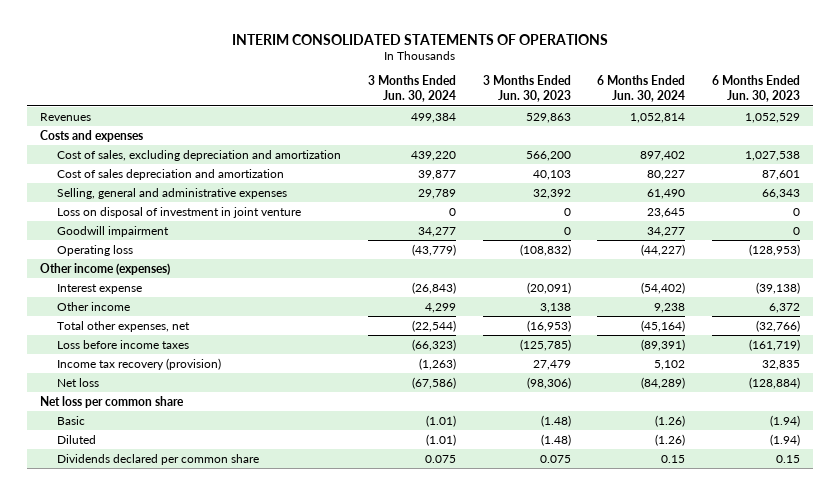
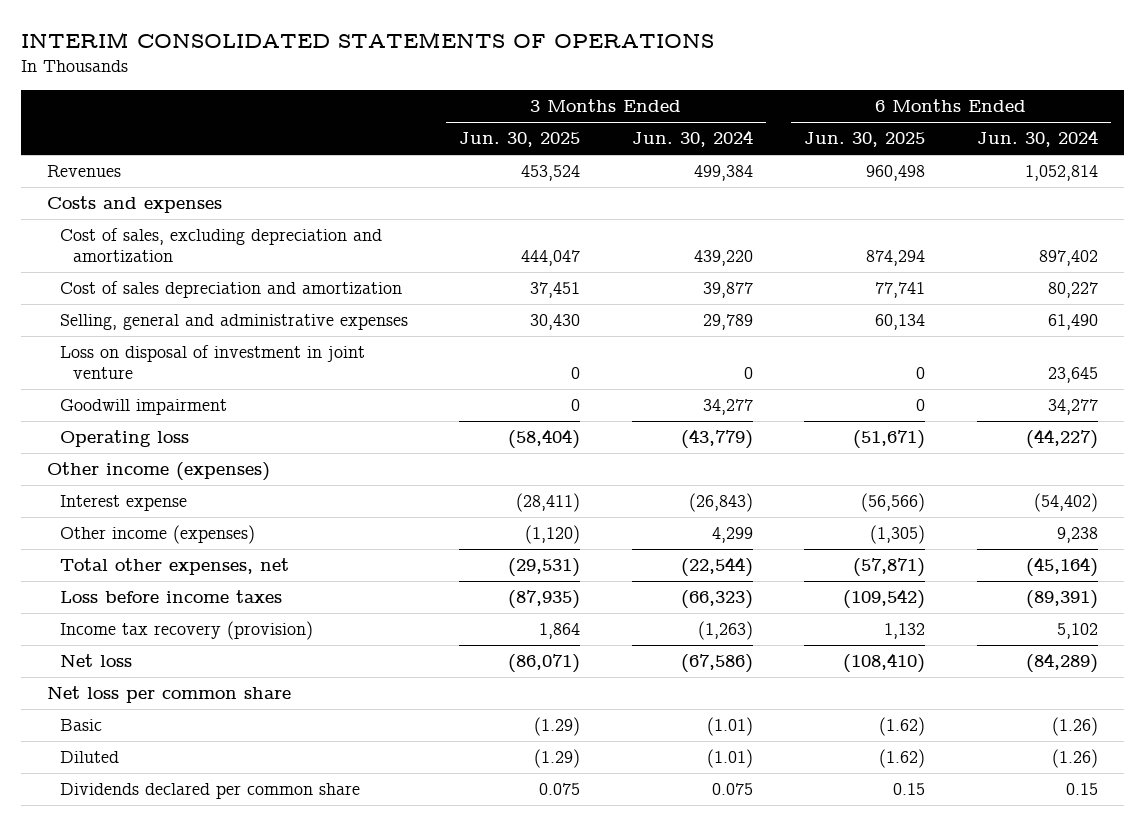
[482,75,571,103] 3 Months Ended Jun. 30, 2023 -> none
[711,75,800,103] 6 Months Ended Jun. 30, 2023 -> none
none -> [459,132,581,148] Jun. 30, 2025
none -> [804,132,926,148] Jun. 30, 2025
[57,301,131,311] Other income -> [59,525,255,545] Other income (expenses)

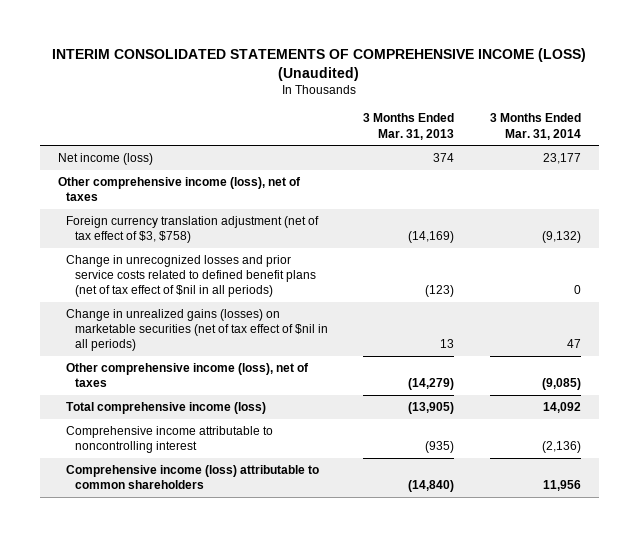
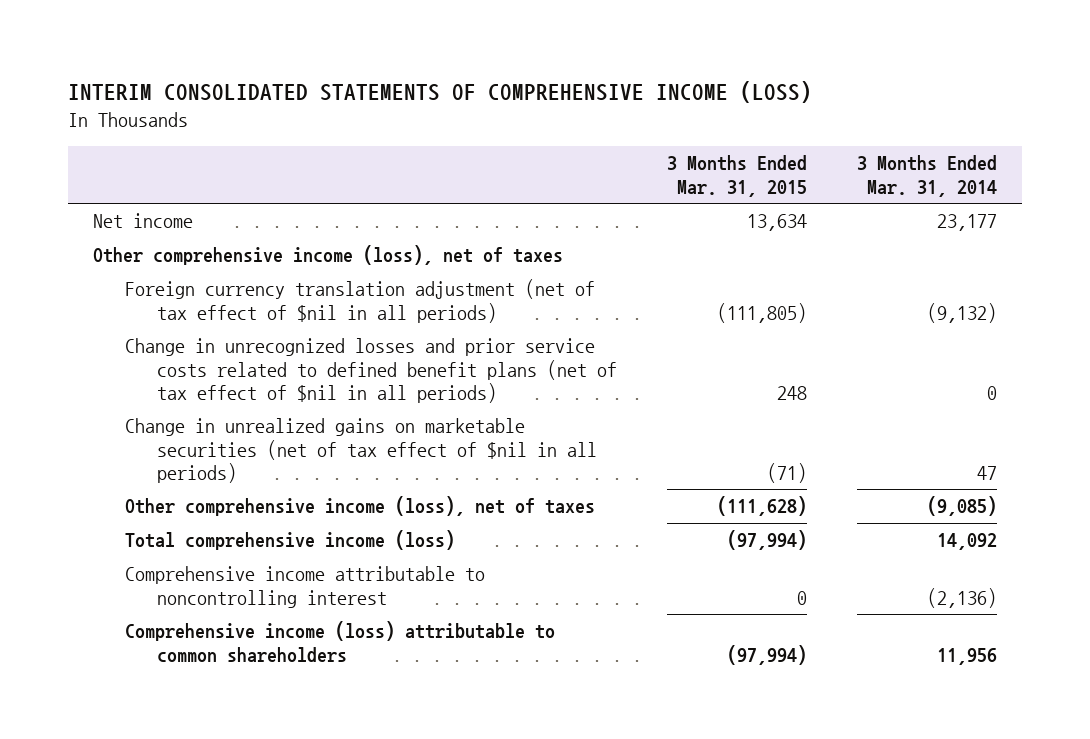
[52,47,587,81] INTERIM CONSOLIDATED STATEMENTS OF COMPREHENSIVE INCOME (LOSS) (Unaudited) -> [67,80,812,103] INTERIM CONSOLIDATED STATEMENTS OF COMPREHENSIVE INCOME (LOSS)
[363,113,455,140] 3 Months Ended Mar. 31, 2013 -> none
none -> [667,155,808,197] 3 Months Ended Mar. 31, 2015
[57,153,153,166] Net income (loss) -> [92,213,193,229] Net income
[66,216,320,244] Foreign currency translation adjustment (net of tax effect of $3, $758) -> [124,279,595,323] Foreign currency translation adjustment (net of tax effect of $nil in all periods)
[66,309,328,352] Change in unrealized gains (losses) on marketable securities (net of tax effect of $nil in all periods) -> [124,418,597,483] Change in unrealized gains on marketable securities (net of tax effect of $nil in all periods)

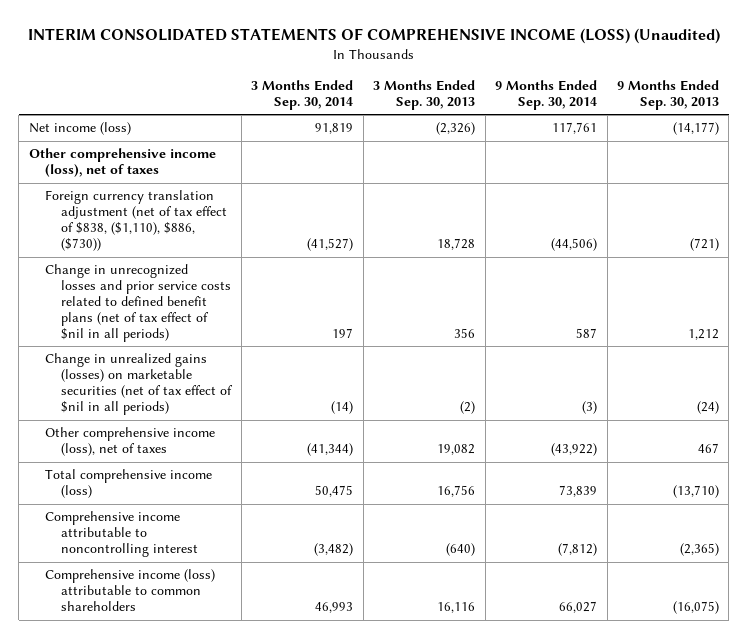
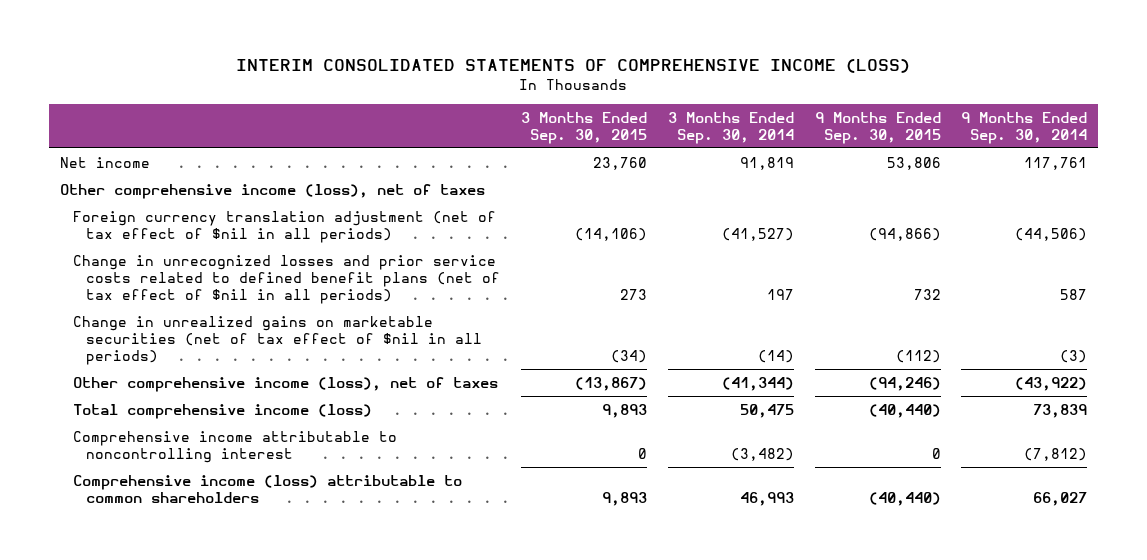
[27,28,720,45] INTERIM CONSOLIDATED STATEMENTS OF COMPREHENSIVE INCOME (LOSS) (Unaudited) -> [236,58,911,73] INTERIM CONSOLIDATED STATEMENTS OF COMPREHENSIVE INCOME (LOSS)
[373,80,476,110] 3 Months Ended Sep. 30, 2013 -> none
[617,80,720,110] 9 Months Ended Sep. 30, 2013 -> none
none -> [520,111,647,144] 3 Months Ended Sep. 30, 2015
none -> [814,111,941,144] 9 Months Ended Sep. 30, 2015
[28,122,131,136] Net income (loss) -> [59,156,150,168] Net income
[45,190,228,252] Foreign currency translation adjustment (net of tax effect of $838, ($1,110), $886, ($730)) -> [72,210,496,243] Foreign currency translation adjustment (net of tax effect of $nil in all periods)
[45,353,234,416] Change in unrealized gains (losses) on marketable securities (net of tax effect of $nil in all periods) -> [72,315,482,365] Change in unrealized gains on marketable securities (net of tax effect of $nil in all periods)

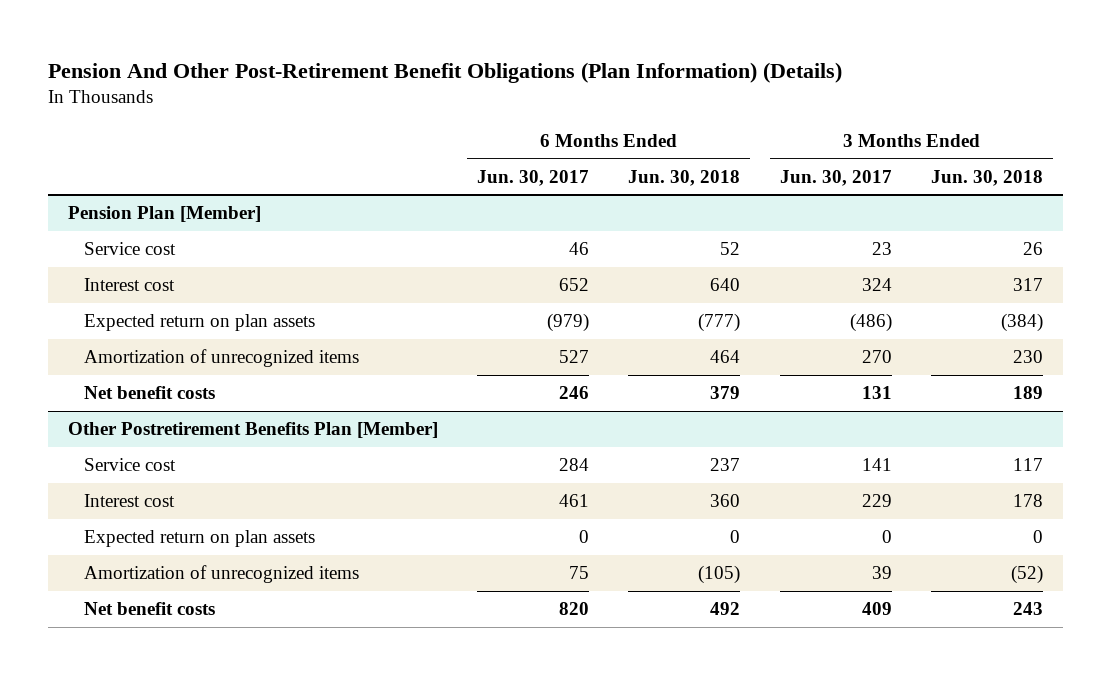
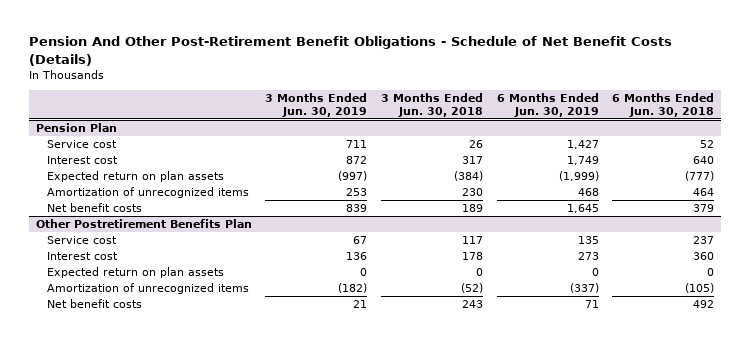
[47,61,842,83] Pension And Other Post-Retirement Benefit Obligations (Plan Information) (Details) -> [28,36,672,66] Pension And Other Post-Retirement Benefit Obligations - Schedule of Net Benefit Costs (Details)
[476,169,589,186] Jun. 30, 2017 -> none
[779,169,892,186] Jun. 30, 2017 -> none
none -> [265,92,368,117] 3 Months Ended Jun. 30, 2019
none -> [496,92,599,117] 6 Months Ended Jun. 30, 2019
[67,206,261,223] Pension Plan [Member] -> [35,123,117,133] Pension Plan
[67,422,438,439] Other Postretirement Benefits Plan [Member] -> [35,219,252,229] Other Postretirement Benefits Plan

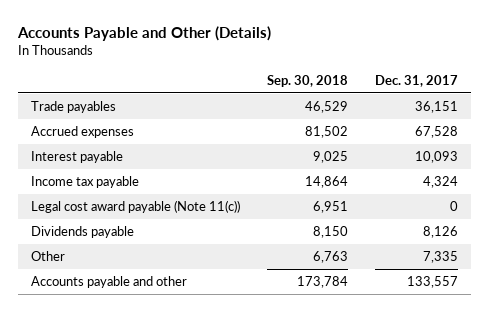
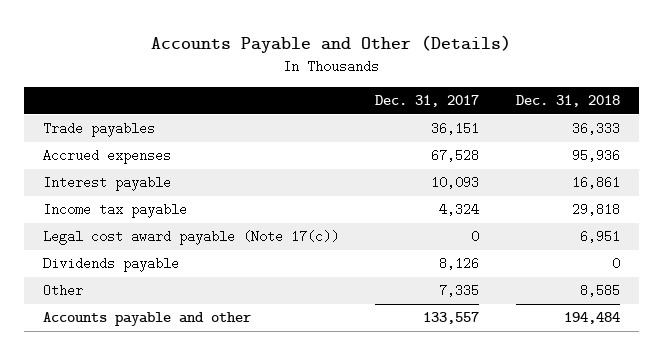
[266,75,348,88] Sep. 30, 2018 -> none
none -> [516,95,621,108] Dec. 31, 2018
[31,199,241,213] Legal cost award payable (Note 11(c)) -> [42,230,339,246] Legal cost award payable (Note 17(c))

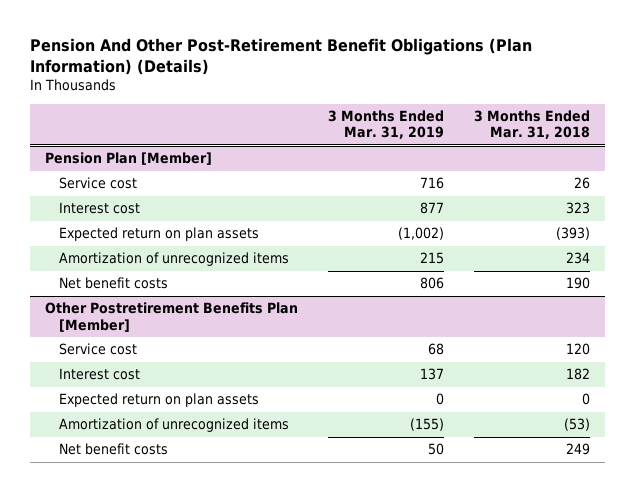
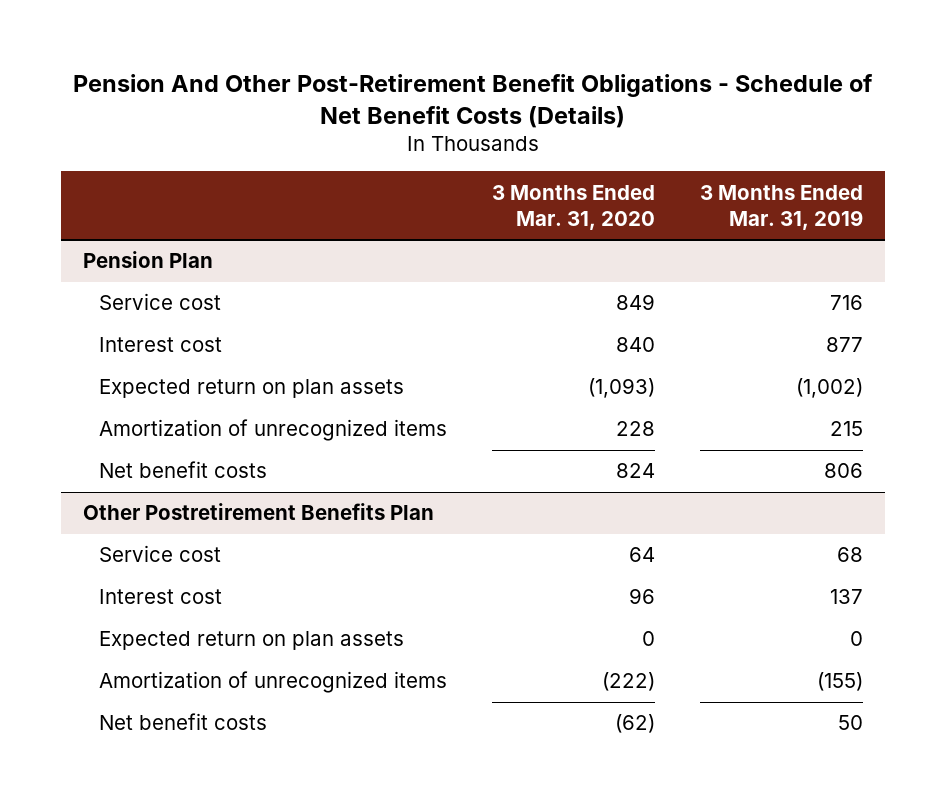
[30,38,533,76] Pension And Other Post-Retirement Benefit Obligations (Plan Information) (Details) -> [73,74,874,128] Pension And Other Post-Retirement Benefit Obligations - Schedule of Net Benefit Costs (Details)
[473,109,590,140] 3 Months Ended Mar. 31, 2018 -> none
none -> [491,184,655,230] 3 Months Ended Mar. 31, 2020
[45,152,213,166] Pension Plan [Member] -> [83,251,214,269] Pension Plan
[45,302,299,332] Other Postretirement Benefits Plan [Member] -> [83,503,435,521] Other Postretirement Benefits Plan

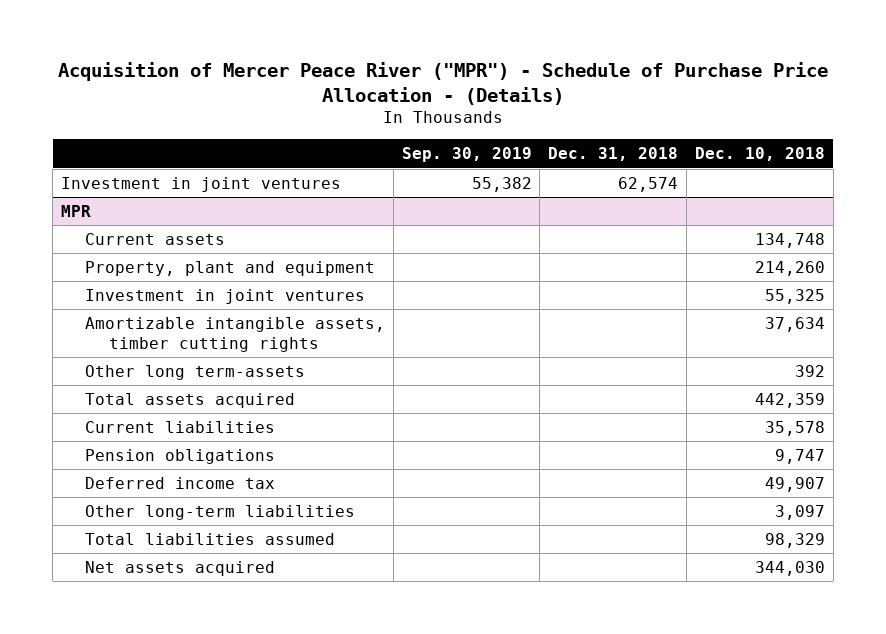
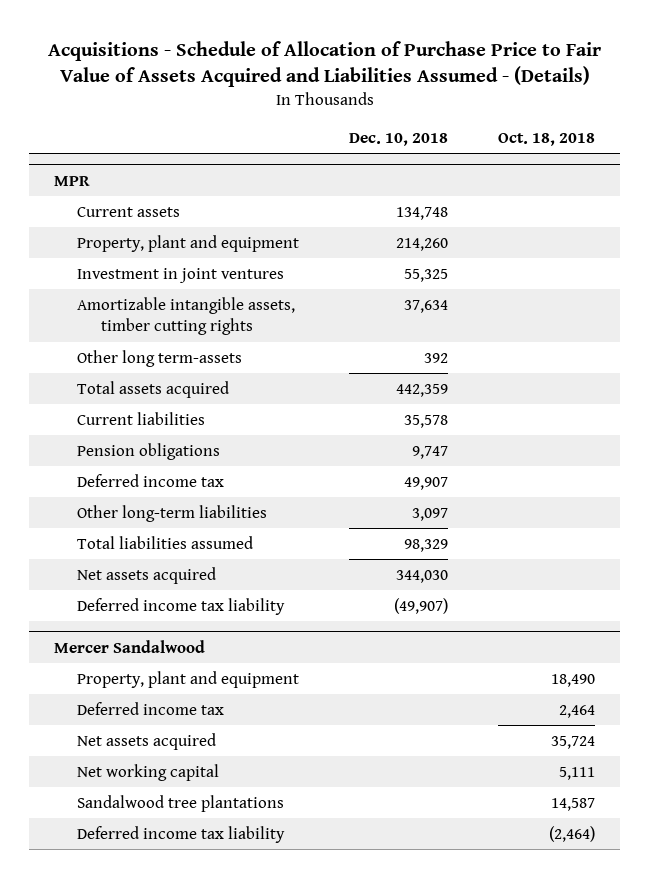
[58,62,829,106] Acquisition of Mercer Peace River ("MPR") - Schedule of Purchase Price Allocation - (Details) -> [47,40,601,88] Acquisitions - Schedule of Allocation of Purchase Price to Fair Value of Assets Acquired and Liabilities Assumed - (Details)
[401,147,532,163] Sep. 30, 2019 -> none
[548,147,679,162] Dec. 31, 2018 -> none
none -> [498,133,596,147] Oct. 18, 2018
[61,176,342,192] Investment in joint ventures -> none
none -> [77,597,286,615] Deferred income tax liability
none -> [54,639,206,653] Mercer Sandalwood
none -> [77,670,300,688] Property, plant and equipment
none -> [77,701,225,715] Deferred income tax
none -> [77,732,217,750] Net assets acquired
none -> [77,763,220,781] Net working capital
none -> [77,794,285,812] Sandalwood tree plantations
none -> [77,825,286,843] Deferred income tax liability

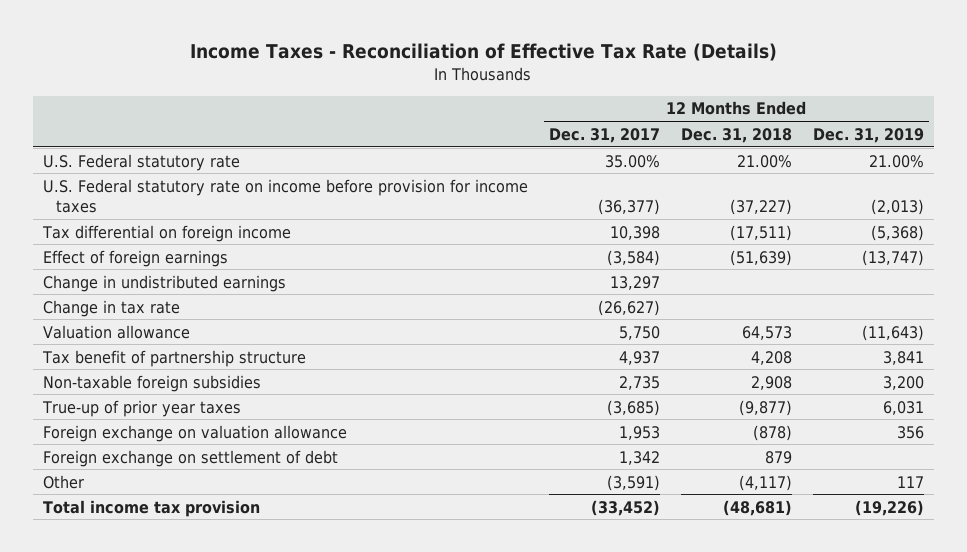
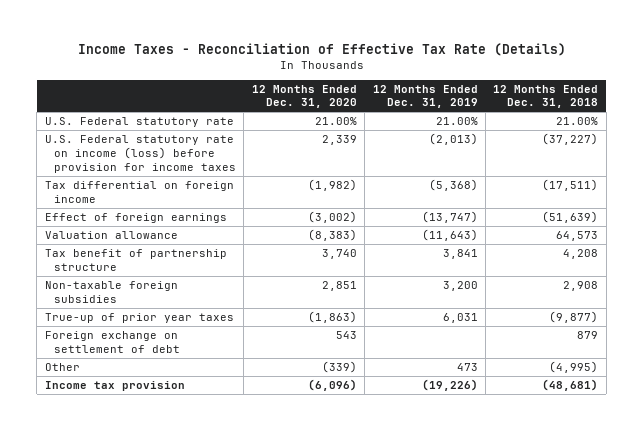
[548,127,660,143] Dec. 31, 2017 -> none
none -> [251,84,357,109] 12 Months Ended Dec. 31, 2020
[43,178,529,213] U.S. Federal statutory rate on income before provision for income taxes -> [44,134,236,173] U.S. Federal statutory rate on income (loss) before provision for income taxes
[43,274,287,292] Change in undistributed earnings -> none
[43,299,181,317] Change in tax rate -> none
[43,424,348,442] Foreign exchange on valuation allowance -> none
[738,474,792,491] (4,117) -> [549,360,599,373] (4,995)
[896,475,924,488] 117 -> [456,362,478,371] 473
[43,499,261,517] Total income tax provision -> [44,380,185,391] Income tax provision

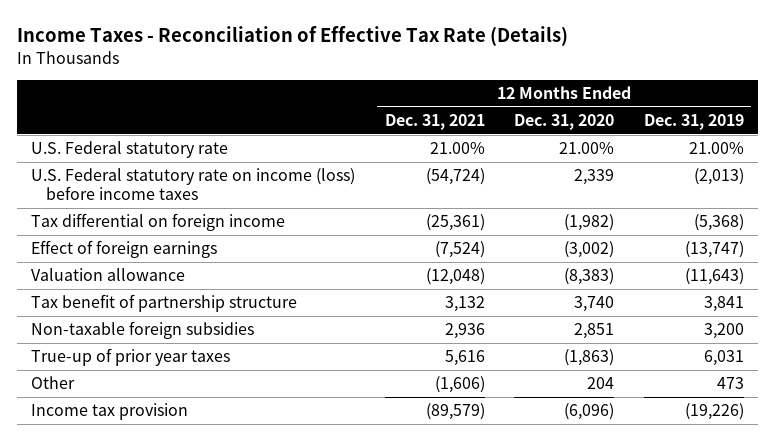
[493,84,599,109] 12 Months Ended Dec. 31, 2018 -> none
none -> [384,114,485,131] Dec. 31, 2021
[44,134,236,173] U.S. Federal statutory rate on income (loss) before provision for income taxes -> [31,168,356,201] U.S. Federal statutory rate on income (loss) before income taxes
[44,330,180,353] Foreign exchange on settlement of debt -> none
[321,360,357,373] (339) -> [587,377,615,390] 204

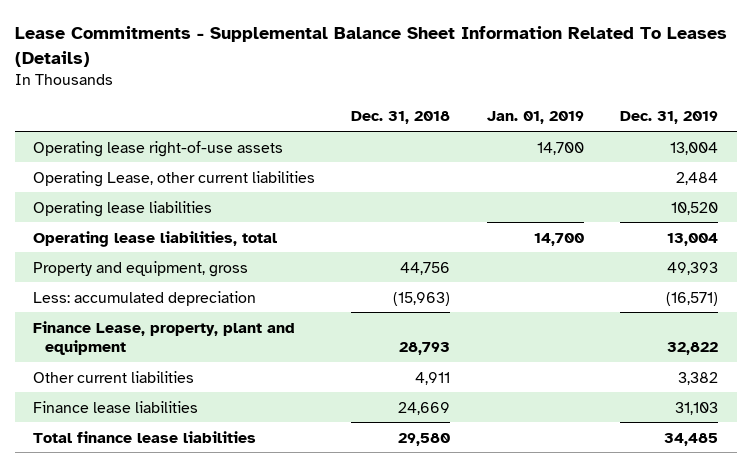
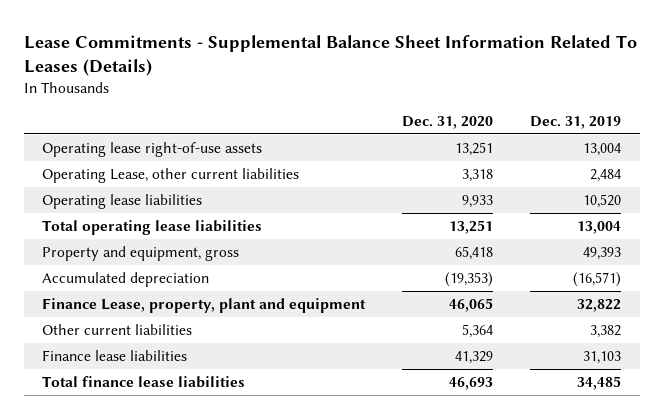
[351,111,451,125] Dec. 31, 2018 -> none
[486,111,584,125] Jan. 01, 2019 -> none
none -> [402,115,494,129] Dec. 31, 2020
[32,230,277,247] Operating lease liabilities, total -> [42,219,263,235] Total operating lease liabilities
[32,290,256,306] Less: accumulated depreciation -> [42,271,210,287] Accumulated depreciation

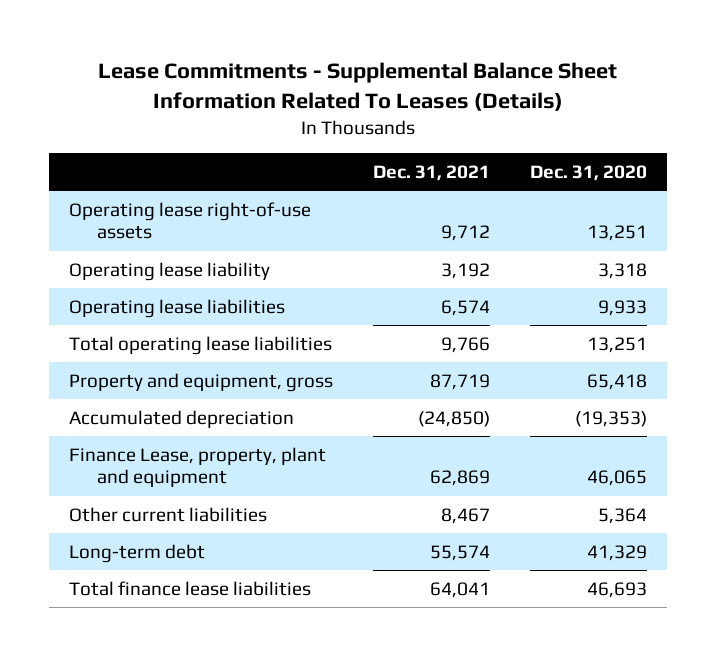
[530,115,622,129] Dec. 31, 2019 -> none
none -> [373,164,491,181] Dec. 31, 2021
[42,167,300,183] Operating Lease, other current liabilities -> [68,261,270,281] Operating lease liability
[42,349,188,361] Finance lease liabilities -> [68,543,205,563] Long-term debt

